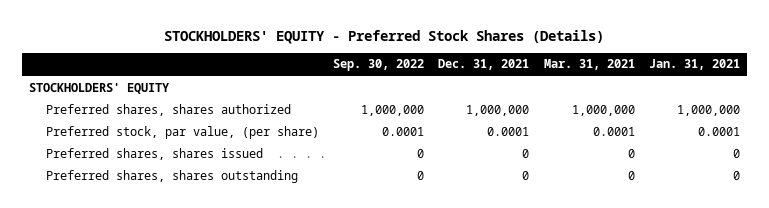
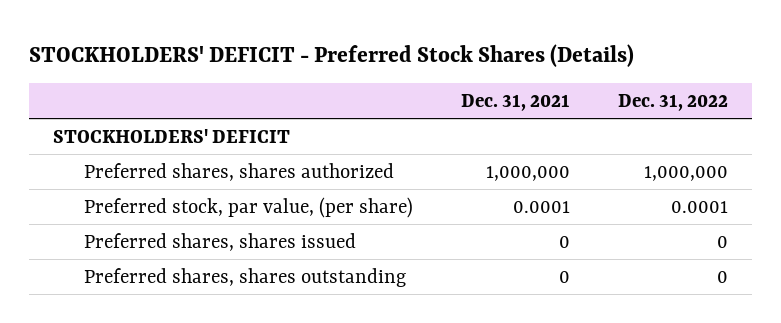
[164,29,605,44] STOCKHOLDERS' EQUITY - Preferred Stock Shares (Details) -> [28,43,634,67] STOCKHOLDERS' DEFICIT - Preferred Stock Shares (Details)
[333,59,425,72] Sep. 30, 2022 -> none
[543,59,635,71] Mar. 31, 2021 -> none
[648,59,740,71] Jan. 31, 2021 -> none
none -> [618,93,729,111] Dec. 31, 2022
[28,82,169,94] STOCKHOLDERS' EQUITY -> [52,128,290,143] STOCKHOLDERS' DEFICIT

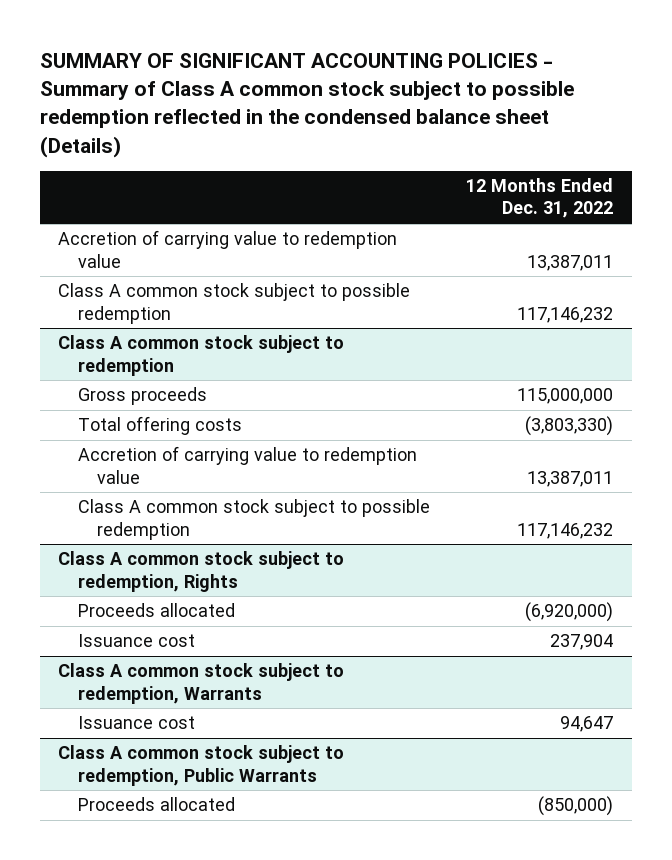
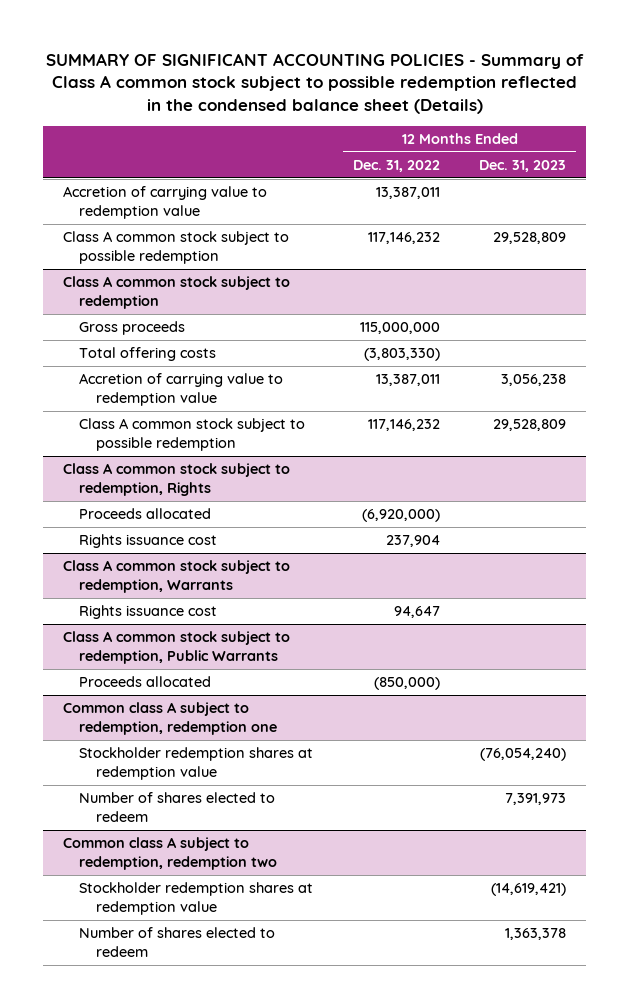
none -> [479,159,567,172] Dec. 31, 2023
[77,634,195,648] Issuance cost -> [79,534,218,549] Rights issuance cost
[77,716,195,730] Issuance cost -> [79,605,218,620] Rights issuance cost
none -> [62,702,278,735] Common class A subject to redemption, redemption one
none -> [79,747,314,780] Stockholder redemption shares at redemption value
none -> [79,792,276,822] Number of shares elected to redeem
none -> [62,837,278,870] Common class A subject to redemption, redemption two
none -> [79,882,314,915] Stockholder redemption shares at redemption value
none -> [79,927,276,957] Number of shares elected to redeem

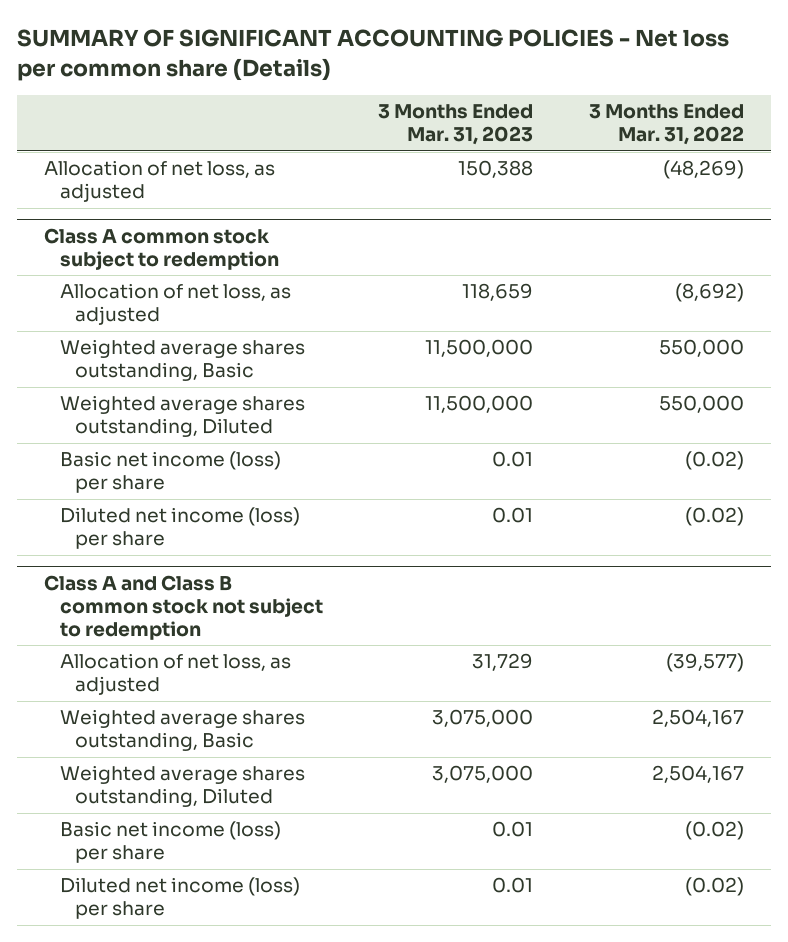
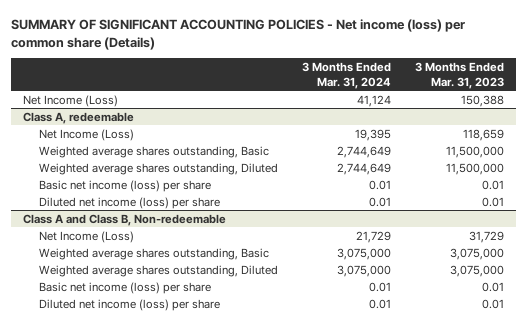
[16,29,729,81] SUMMARY OF SIGNIFICANT ACCOUNTING POLICIES - Net loss per common share (Details) -> [11,18,466,50] SUMMARY OF SIGNIFICANT ACCOUNTING POLICIES - Net income (loss) per common share (Details)
[588,104,744,146] 3 Months Ended Mar. 31, 2022 -> none
none -> [302,61,392,89] 3 Months Ended Mar. 31, 2024
[44,160,276,203] Allocation of net loss, as adjusted -> [23,94,119,107] Net Income (Loss)
[44,227,279,270] Class A common stock subject to redemption -> [23,111,135,124] Class A, redeemable
[59,283,291,326] Allocation of net loss, as adjusted -> [39,128,135,141] Net Income (Loss)
[44,574,323,640] Class A and Class B common stock not subject to redemption -> [23,213,227,226] Class A and Class B, Non-redeemable
[59,653,291,696] Allocation of net loss, as adjusted -> [39,230,135,243] Net Income (Loss)

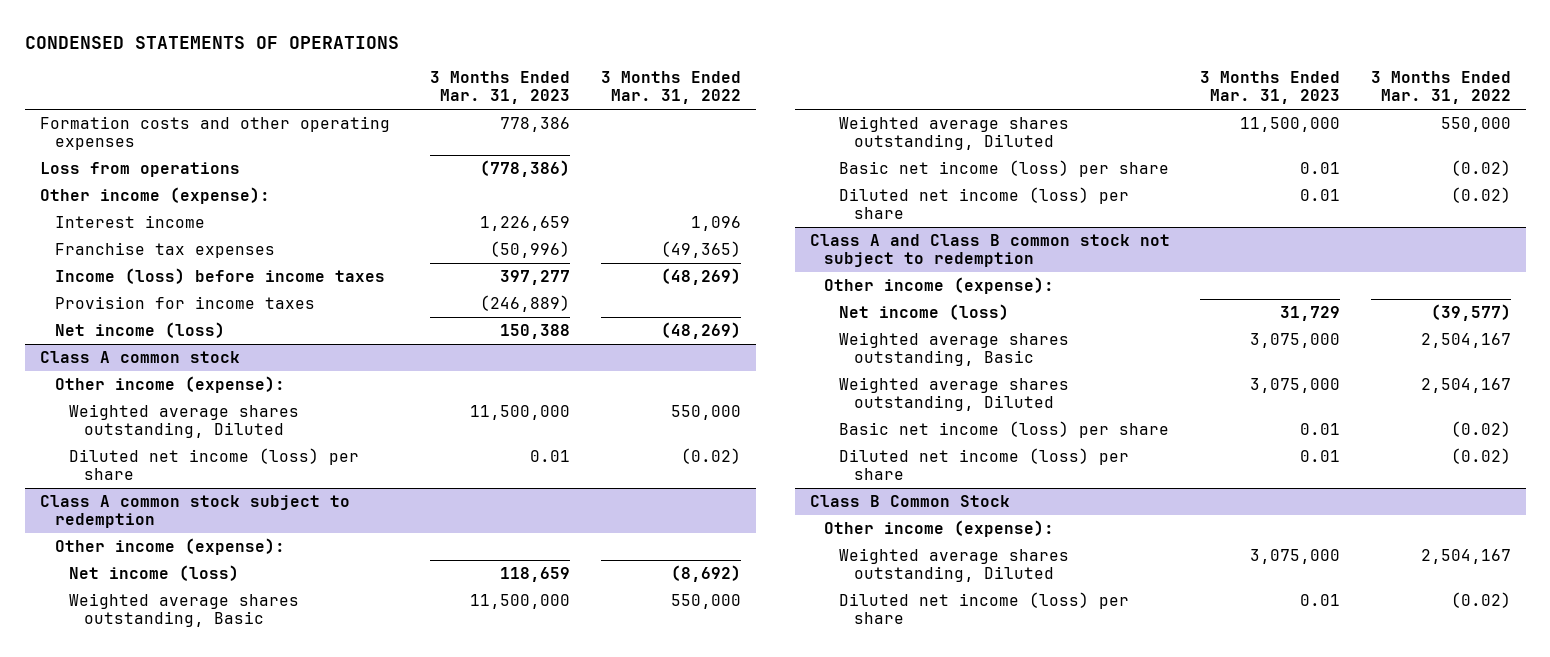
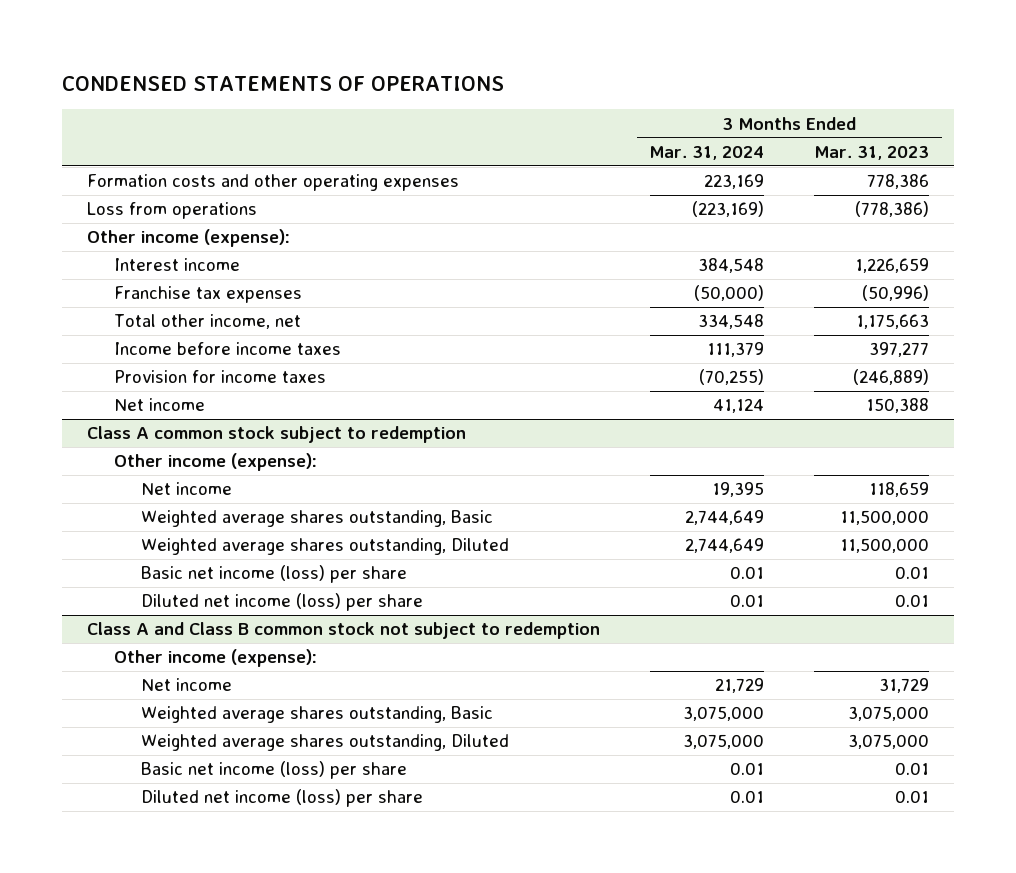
[600,71,741,105] 3 Months Ended Mar. 31, 2022 -> none
none -> [649,146,765,161] Mar. 31, 2024
none -> [114,314,302,330] Total other income, net
[54,268,385,285] Income (loss) before income taxes -> [114,342,342,356] Income before income taxes
[39,351,240,364] Class A common stock -> none
[54,376,285,394] Other income (expense): -> none
[69,404,300,439] Weighted average shares outstanding, Diluted -> none
[69,448,360,481] Diluted net income (loss) per share -> none
[54,322,225,339] Net income (loss) -> [114,398,206,412] Net income
[69,565,240,582] Net income (loss) -> [141,482,233,496] Net income
[839,304,1010,321] Net income (loss) -> [141,678,233,692] Net income
[809,495,1010,508] Class B Common Stock -> none
[824,520,1055,538] Other income (expense): -> none
[839,548,1070,583] Weighted average shares outstanding, Diluted -> none
[839,592,1130,625] Diluted net income (loss) per share -> none

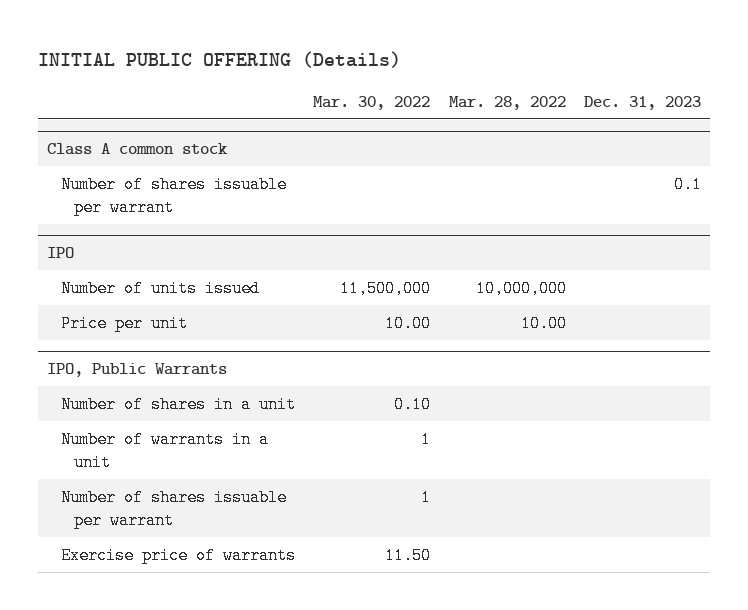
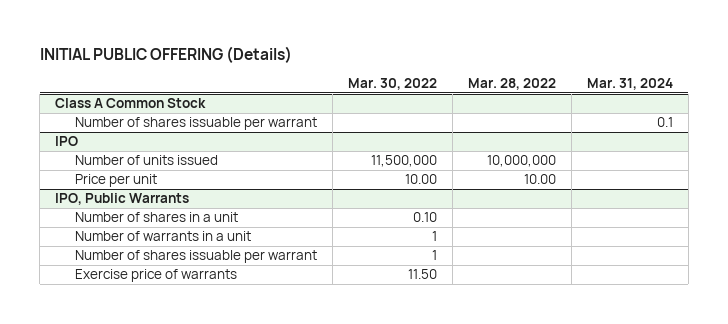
[584,96,702,111] Dec. 31, 2023 -> none
none -> [586,78,673,91] Mar. 31, 2024
[46,143,228,156] Class A common stock -> [55,98,207,109] Class A Common Stock

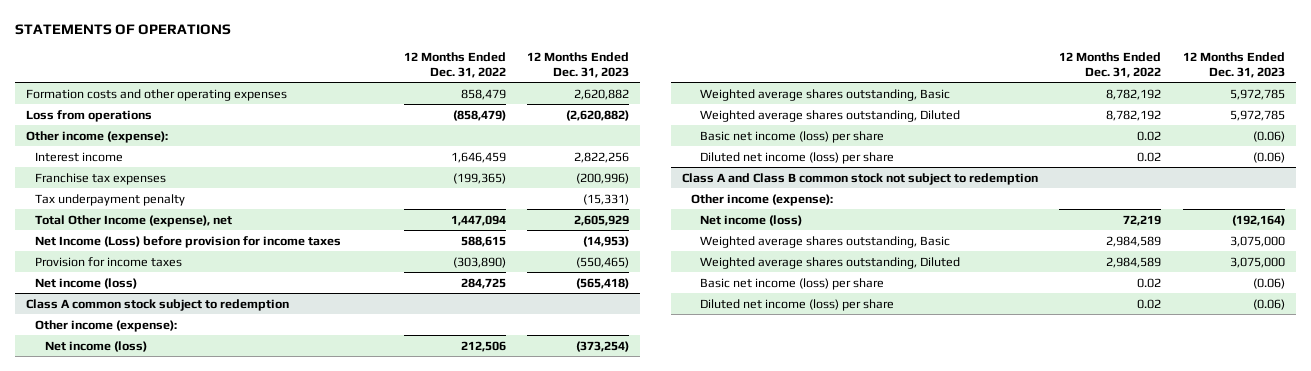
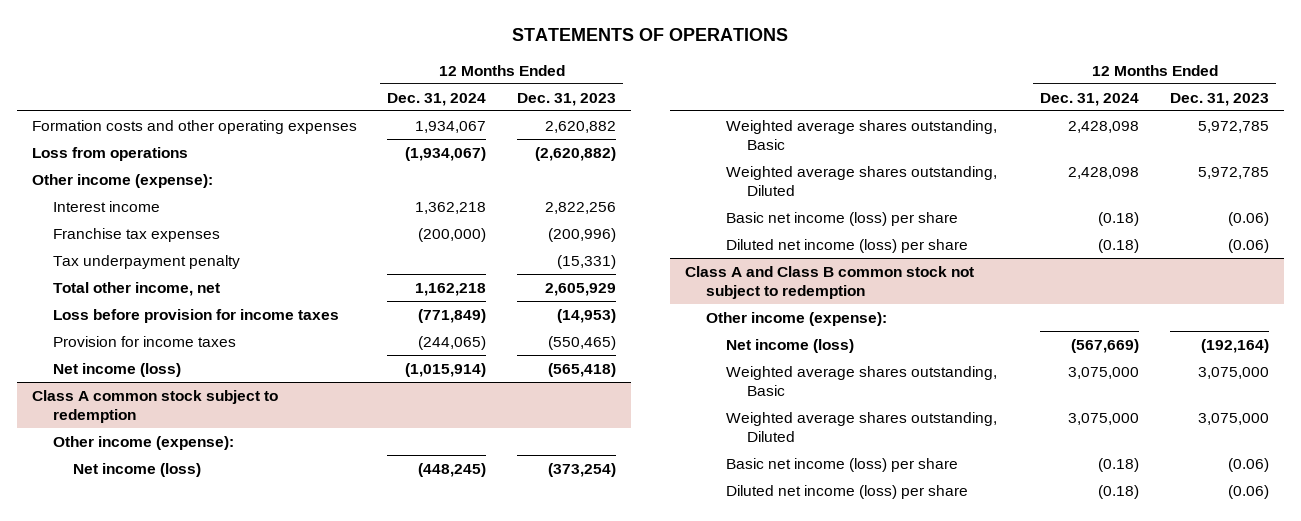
[403,52,506,78] 12 Months Ended Dec. 31, 2022 -> none
none -> [387,92,487,106] Dec. 31, 2024
[35,214,233,227] Total Other Income (expense), net -> [52,281,220,296] Total other income, net
[35,235,342,248] Net Income (Loss) before provision for income taxes -> [52,308,339,323] Loss before provision for income taxes

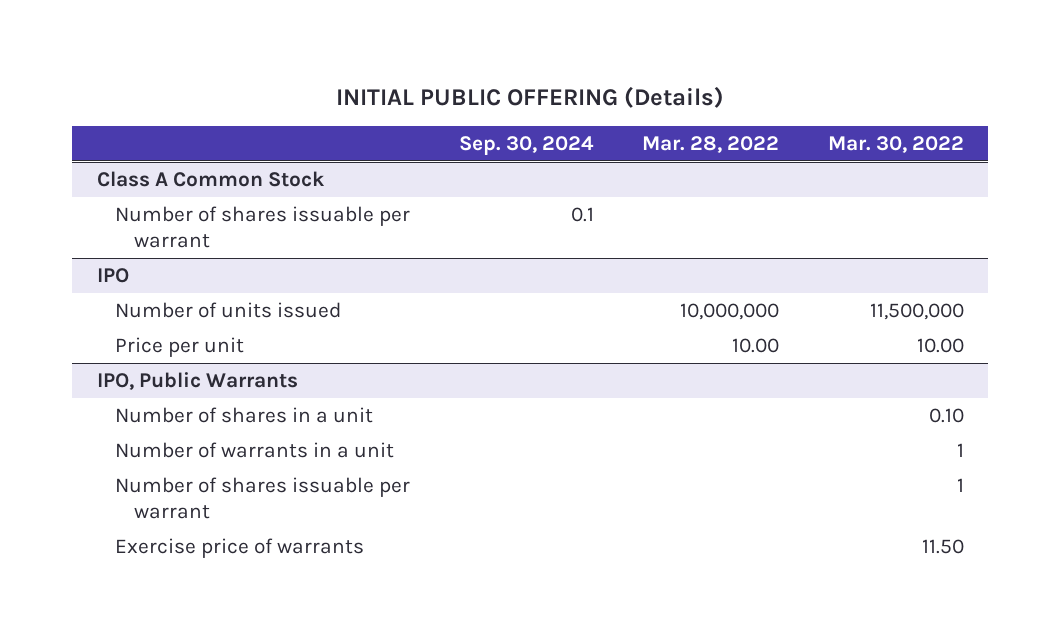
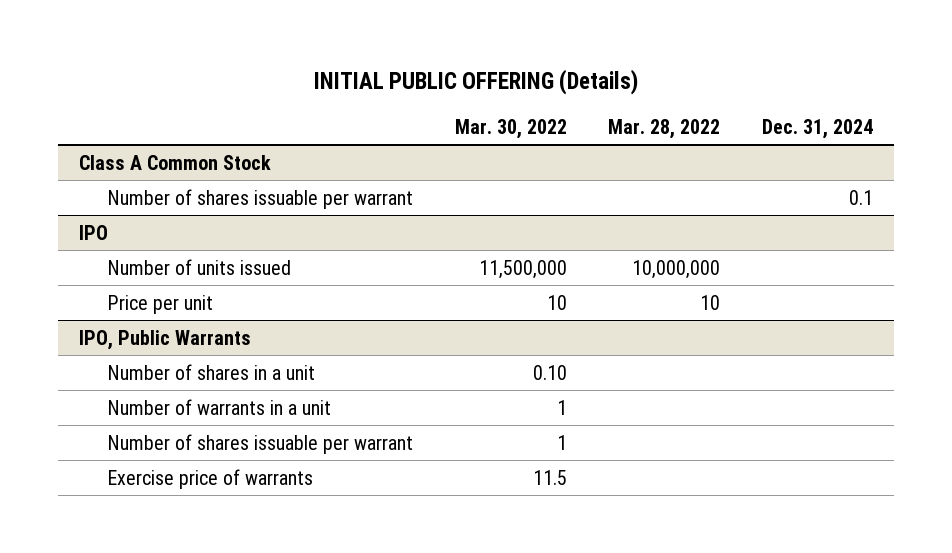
[458,136,594,156] Sep. 30, 2024 -> none
none -> [762,118,874,139] Dec. 31, 2024
[732,338,780,354] 10.00 -> [700,294,721,310] 10
[916,338,964,354] 10.00 -> [546,294,567,310] 10
[921,539,964,555] 11.50 -> [532,469,567,485] 11.5

